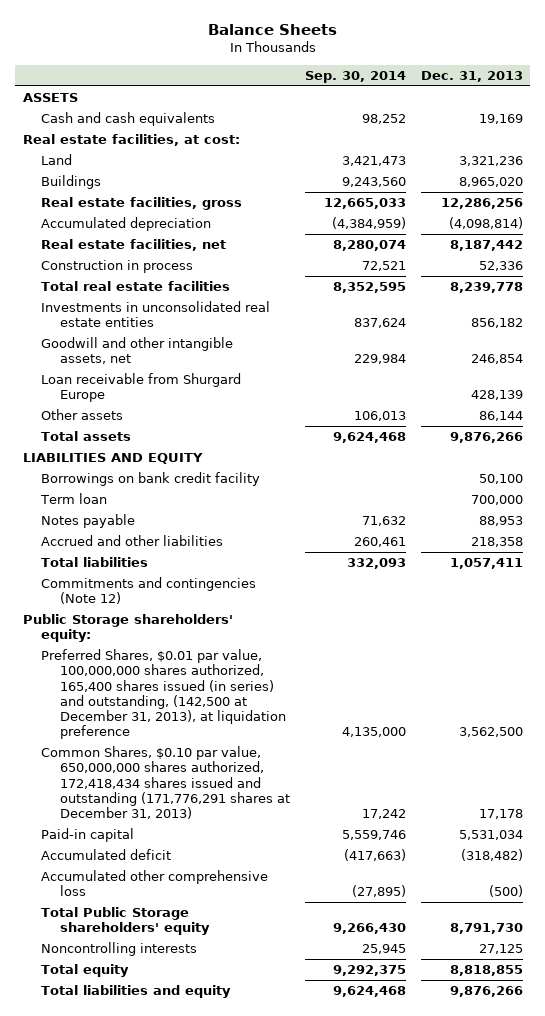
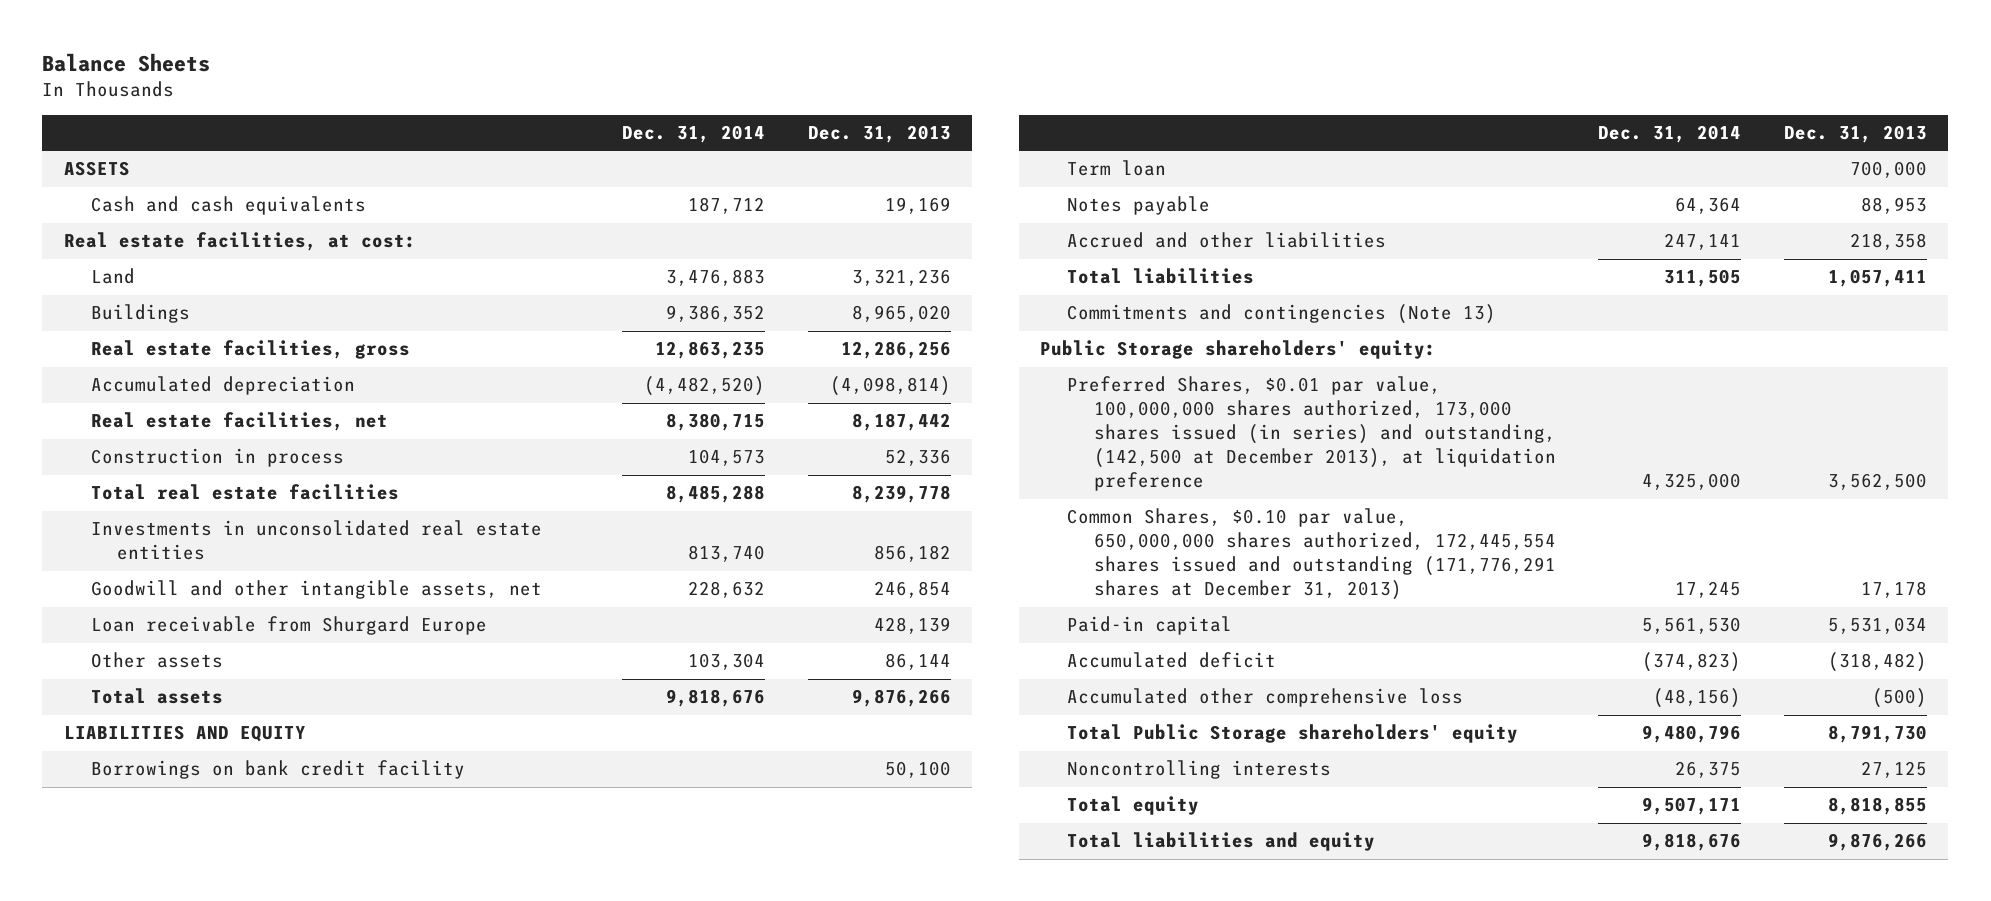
[304,71,406,84] Sep. 30, 2014 -> none
none -> [622,125,766,144] Dec. 31, 2014
[41,577,257,605] Commitments and contingencies (Note 12) -> [1066,304,1496,325] Commitments and contingencies (Note 13)
[41,649,287,740] Preferred Shares, $0.01 par value, 100,000,000 shares authorized, 165,400 shares issued (in series) and outstanding, (142,500 at December 31, 2013), at liquidation preference -> [1066,376,1556,492] Preferred Shares, $0.01 par value, 100,000,000 shares authorized, 173,000 shares issued (in series) and outstanding, (142,500 at December 2013), at liquidation preference
[41,746,291,820] Common Shares, $0.10 par value, 650,000,000 shares authorized, 172,418,434 shares issued and outstanding (171,776,291 shares at December 31, 2013) -> [1066,508,1556,601] Common Shares, $0.10 par value, 650,000,000 shares authorized, 172,445,554 shares issued and outstanding (171,776,291 shares at December 31, 2013)

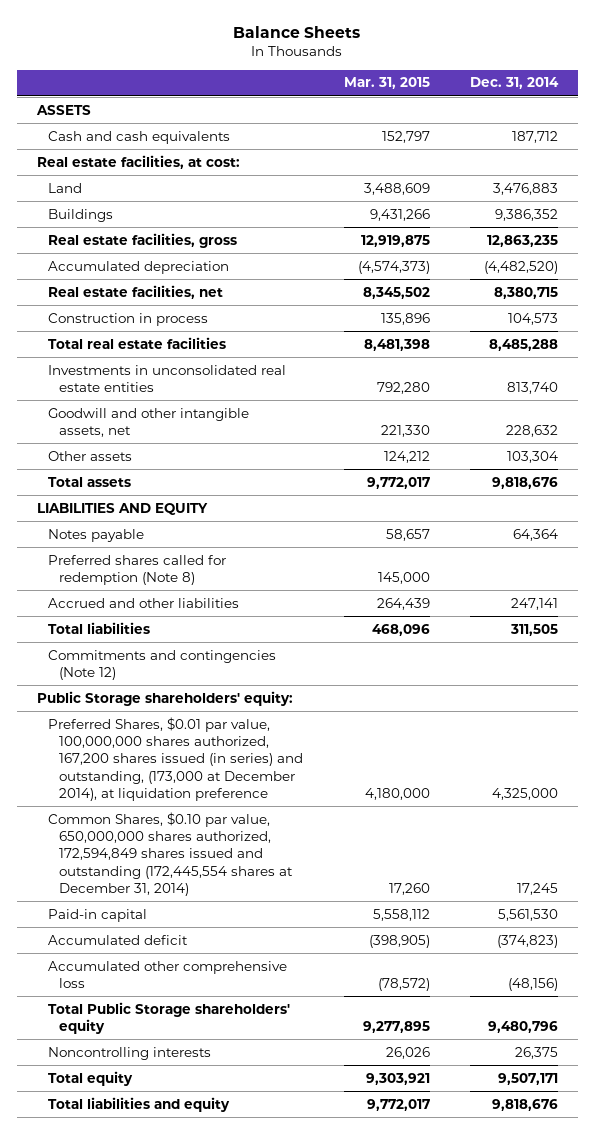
[807,125,951,144] Dec. 31, 2013 -> none
none -> [343,77,430,90] Mar. 31, 2015
[90,616,487,636] Loan receivable from Shurgard Europe -> none
[90,760,465,780] Borrowings on bank credit facility -> none
[1066,160,1166,177] Term loan -> none
none -> [48,554,227,586] Preferred shares called for redemption (Note 8)
[1066,304,1496,325] Commitments and contingencies (Note 13) -> [48,649,277,681] Commitments and contingencies (Note 12)
[1066,376,1556,492] Preferred Shares, $0.01 par value, 100,000,000 shares authorized, 173,000 shares issued (in series) and outstanding, (142,500 at December 2013), at liquidation preference -> [48,716,304,802] Preferred Shares, $0.01 par value, 100,000,000 shares authorized, 167,200 shares issued (in series) and outstanding, (173,000 at December 2014), at liquidation preference
[1066,508,1556,601] Common Shares, $0.10 par value, 650,000,000 shares authorized, 172,445,554 shares issued and outstanding (171,776,291 shares at December 31, 2013) -> [48,811,294,897] Common Shares, $0.10 par value, 650,000,000 shares authorized, 172,594,849 shares issued and outstanding (172,445,554 shares at December 31, 2014)

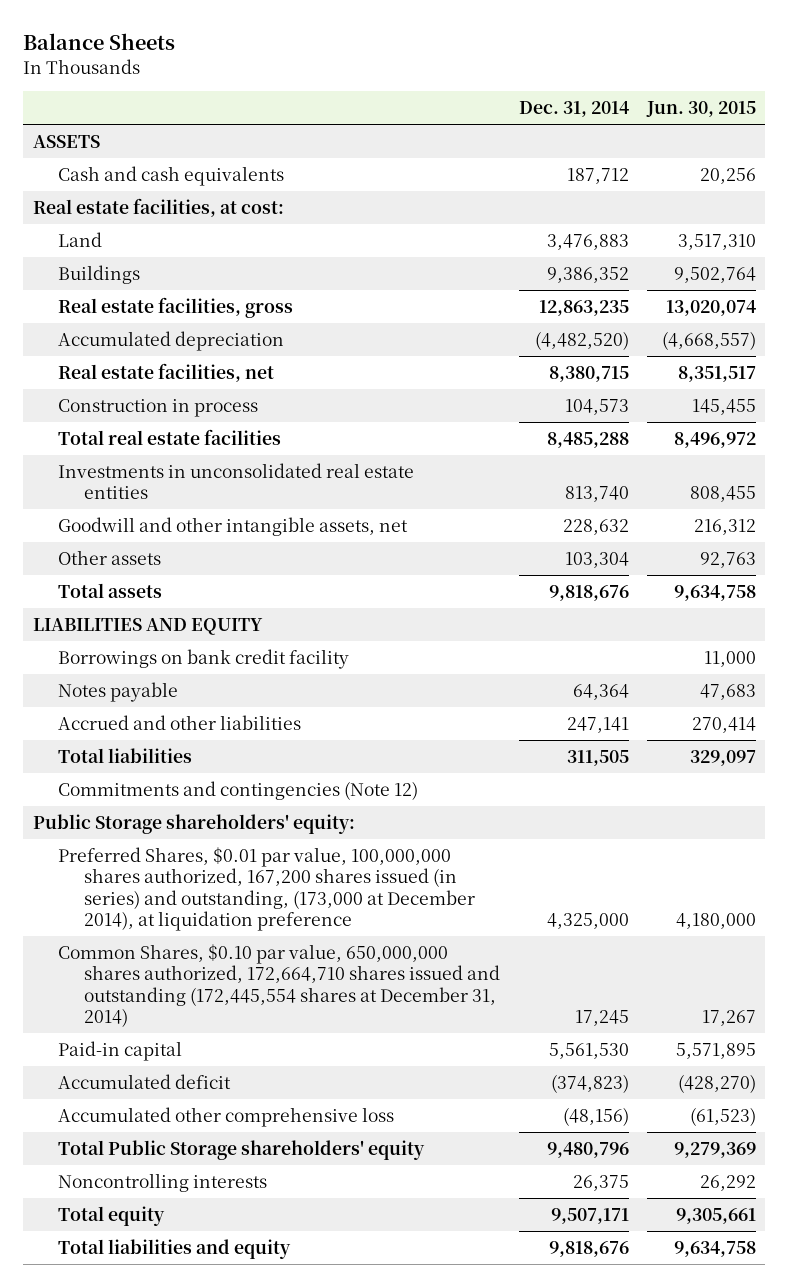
[343,77,430,90] Mar. 31, 2015 -> none
none -> [645,101,756,118] Jun. 30, 2015
none -> [58,648,350,669] Borrowings on bank credit facility
[48,554,227,586] Preferred shares called for redemption (Note 8) -> none
[48,811,294,897] Common Shares, $0.10 par value, 650,000,000 shares authorized, 172,594,849 shares issued and outstanding (172,445,554 shares at December 31, 2014) -> [58,943,501,1028] Common Shares, $0.10 par value, 650,000,000 shares authorized, 172,664,710 shares issued and outstanding (172,445,554 shares at December 31, 2014)

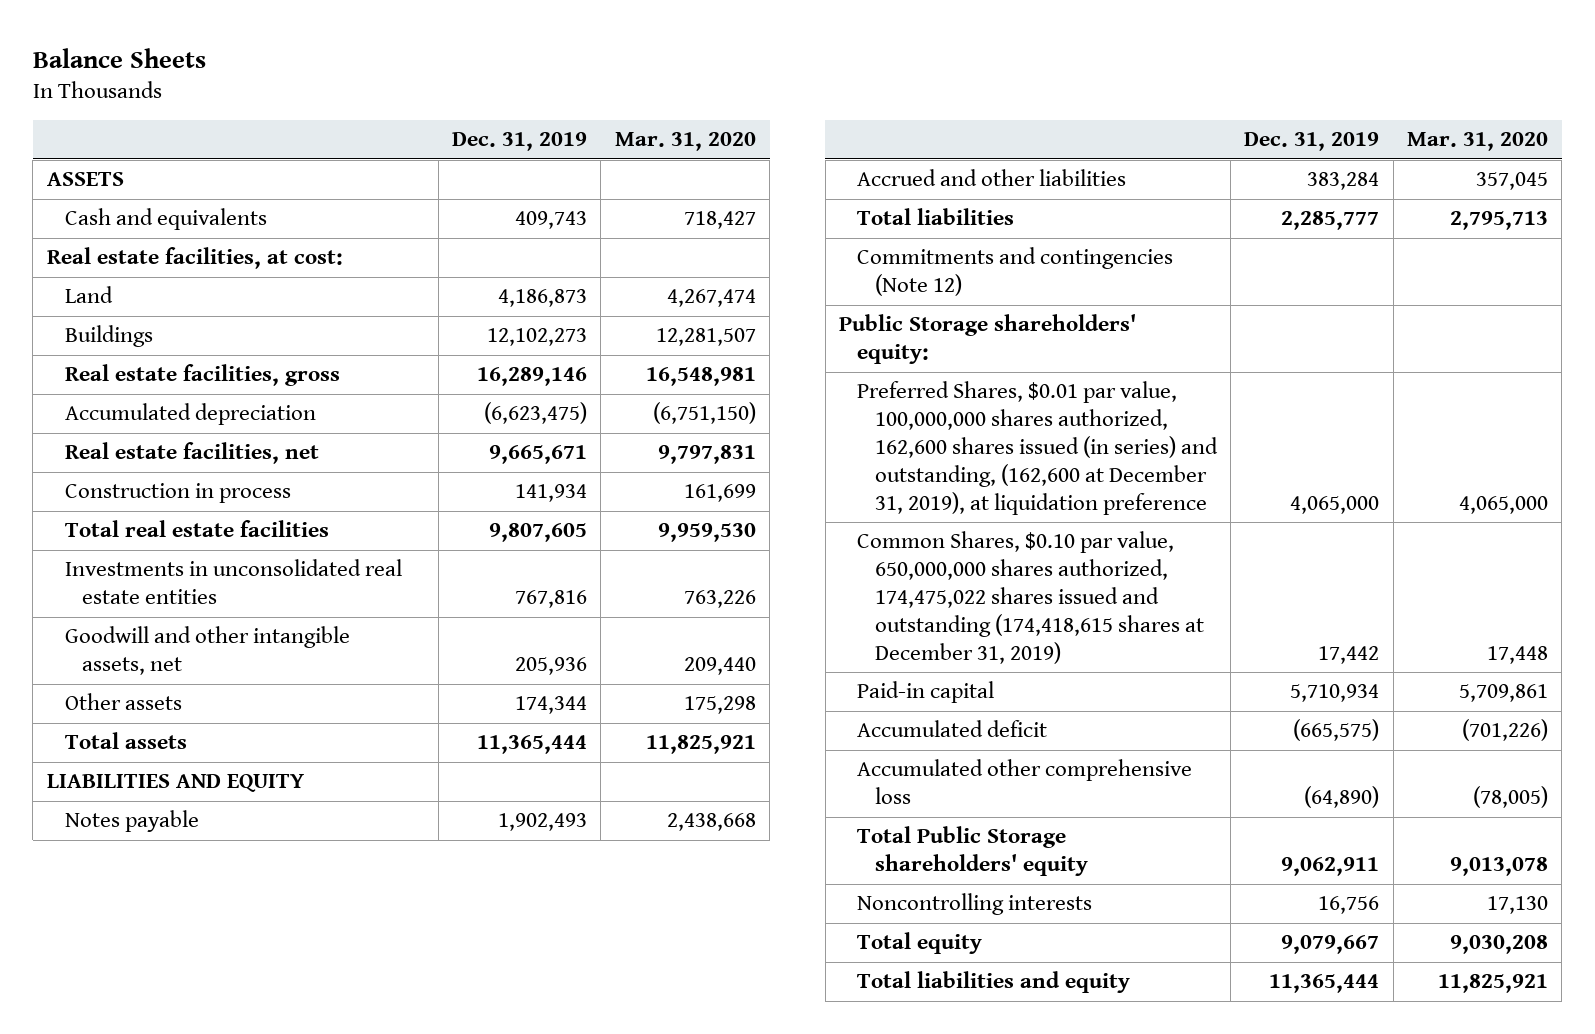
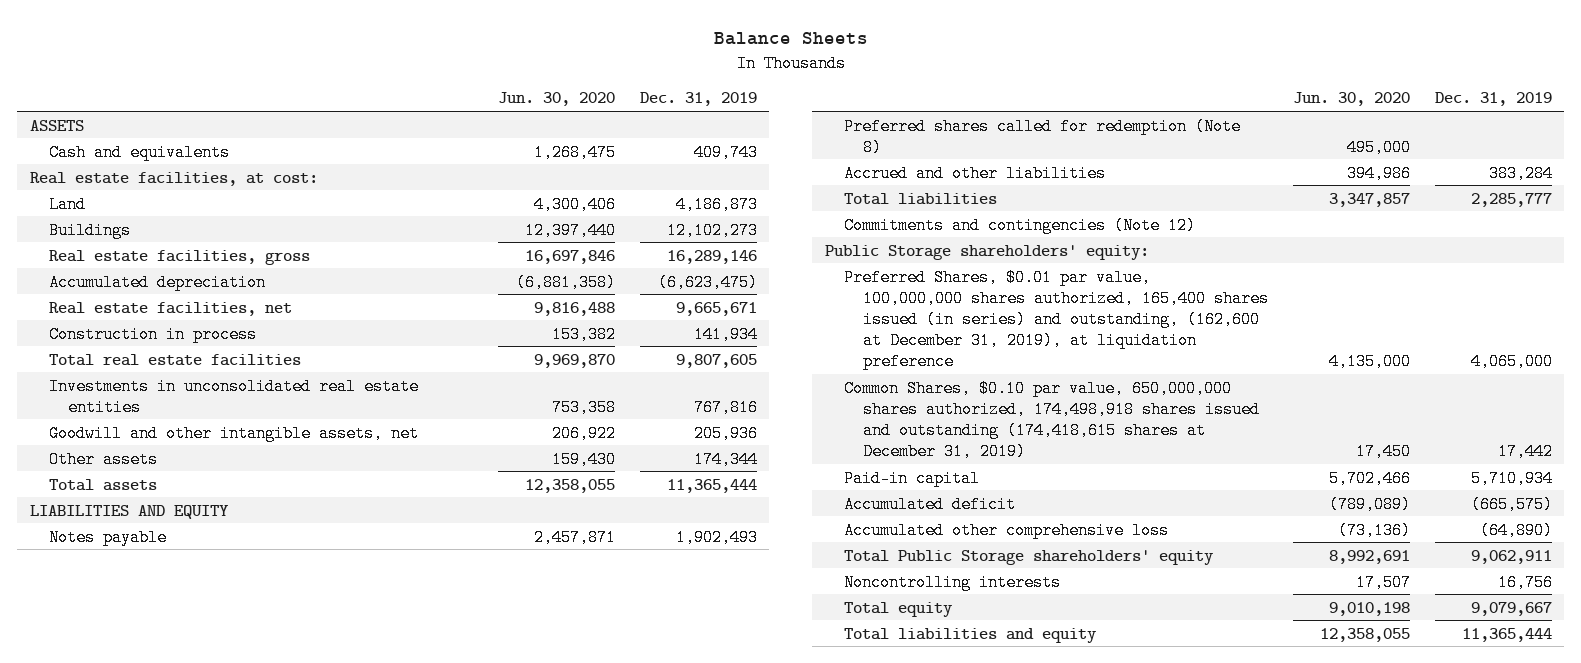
[614,132,756,152] Mar. 31, 2020 -> none
none -> [497,92,615,107] Jun. 30, 2020
none -> [844,117,1242,156] Preferred shares called for redemption (Note 8)
[856,381,1218,515] Preferred Shares, $0.01 par value, 100,000,000 shares authorized, 162,600 shares issued (in series) and outstanding, (162,600 at December 31, 2019), at liquidation preference -> [844,268,1270,370] Preferred Shares, $0.01 par value, 100,000,000 shares authorized, 165,400 shares issued (in series) and outstanding, (162,600 at December 31, 2019), at liquidation preference
[856,531,1204,664] Common Shares, $0.10 par value, 650,000,000 shares authorized, 174,475,022 shares issued and outstanding (174,418,615 shares at December 31, 2019) -> [844,379,1261,460] Common Shares, $0.10 par value, 650,000,000 shares authorized, 174,498,918 shares issued and outstanding (174,418,615 shares at December 31, 2019)

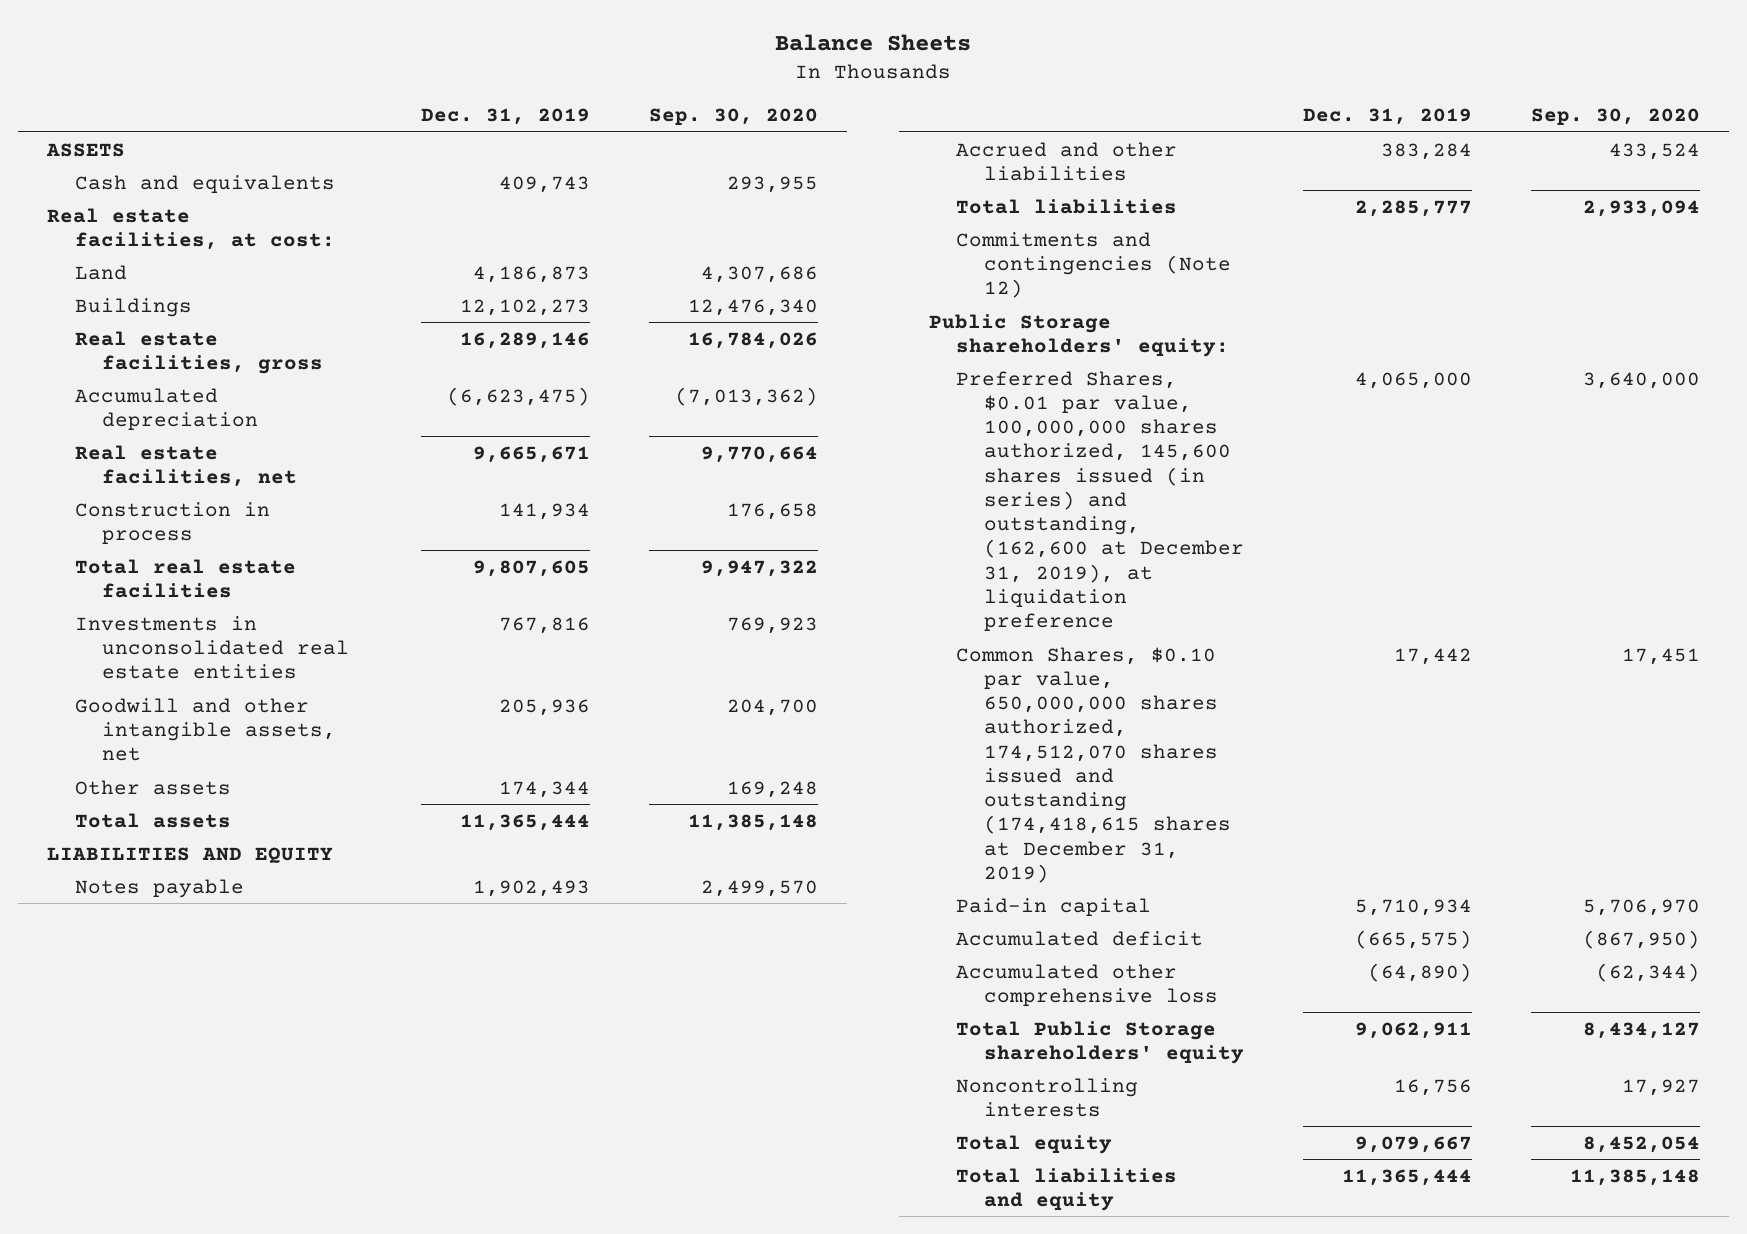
[497,92,615,107] Jun. 30, 2020 -> none
none -> [648,108,818,126] Sep. 30, 2020
[844,117,1242,156] Preferred shares called for redemption (Note 8) -> none
[844,268,1270,370] Preferred Shares, $0.01 par value, 100,000,000 shares authorized, 165,400 shares issued (in series) and outstanding, (162,600 at December 31, 2019), at liquidation preference -> [956,370,1244,632] Preferred Shares, $0.01 par value, 100,000,000 shares authorized, 145,600 shares issued (in series) and outstanding, (162,600 at December 31, 2019), at liquidation preference
[844,379,1261,460] Common Shares, $0.10 par value, 650,000,000 shares authorized, 174,498,918 shares issued and outstanding (174,418,615 shares at December 31, 2019) -> [956,646,1231,883] Common Shares, $0.10 par value, 650,000,000 shares authorized, 174,512,070 shares issued and outstanding (174,418,615 shares at December 31, 2019)

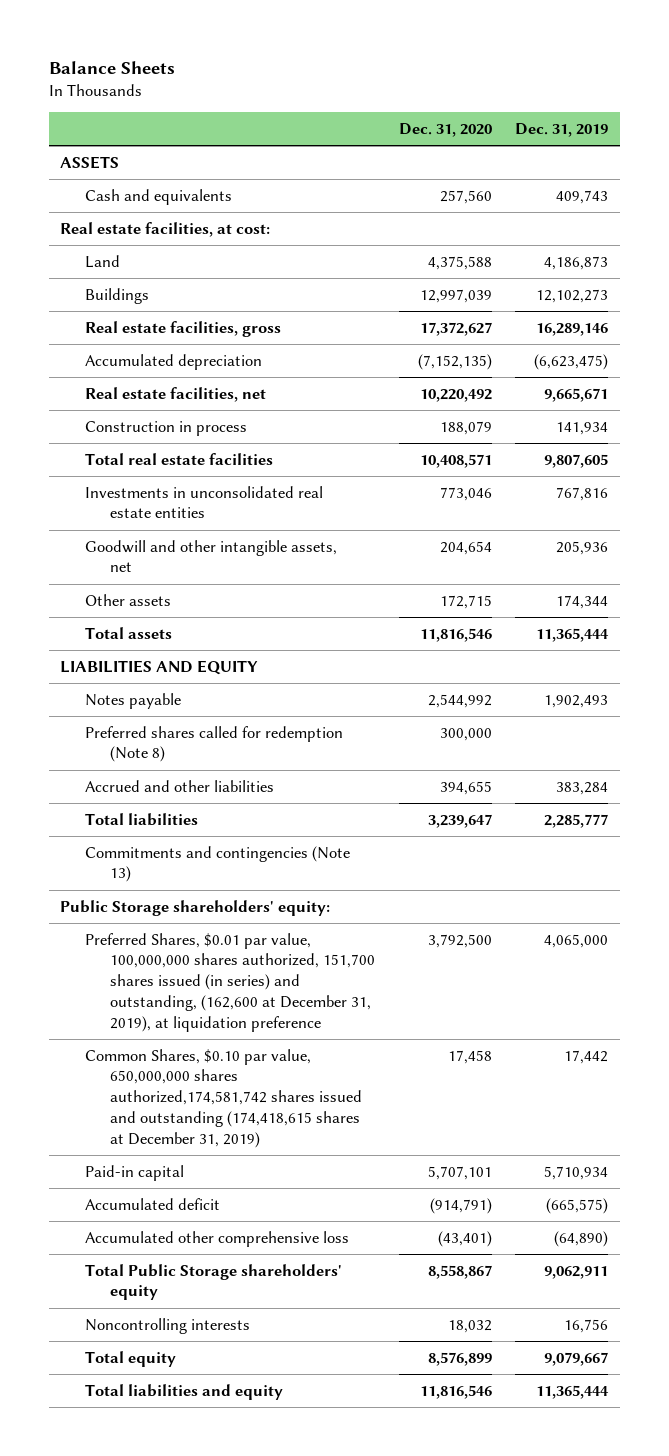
[648,108,818,126] Sep. 30, 2020 -> none
none -> [398,122,492,137] Dec. 31, 2020
none -> [85,725,344,763] Preferred shares called for redemption (Note 8)
[956,231,1231,299] Commitments and contingencies (Note 12) -> [85,845,351,883] Commitments and contingencies (Note 13)
[956,370,1244,632] Preferred Shares, $0.01 par value, 100,000,000 shares authorized, 145,600 shares issued (in series) and outstanding, (162,600 at December 31, 2019), at liquidation preference -> [85,932,375,1032] Preferred Shares, $0.01 par value, 100,000,000 shares authorized, 151,700 shares issued (in series) and outstanding, (162,600 at December 31, 2019), at liquidation preference
[956,646,1231,883] Common Shares, $0.10 par value, 650,000,000 shares authorized, 174,512,070 shares issued and outstanding (174,418,615 shares at December 31, 2019) -> [85,1048,362,1148] Common Shares, $0.10 par value, 650,000,000 shares authorized,174,581,742 shares issued and outstanding (174,418,615 shares at December 31, 2019)

